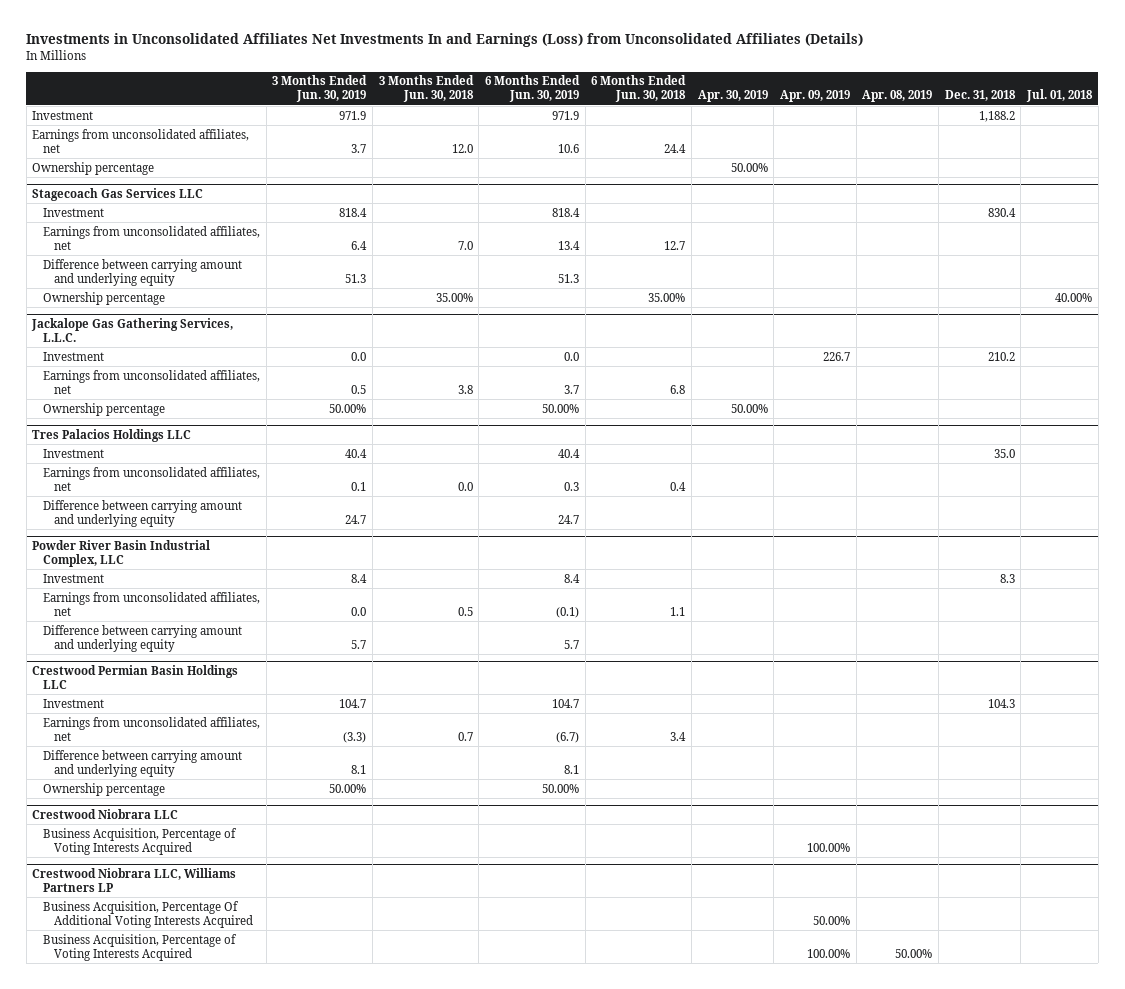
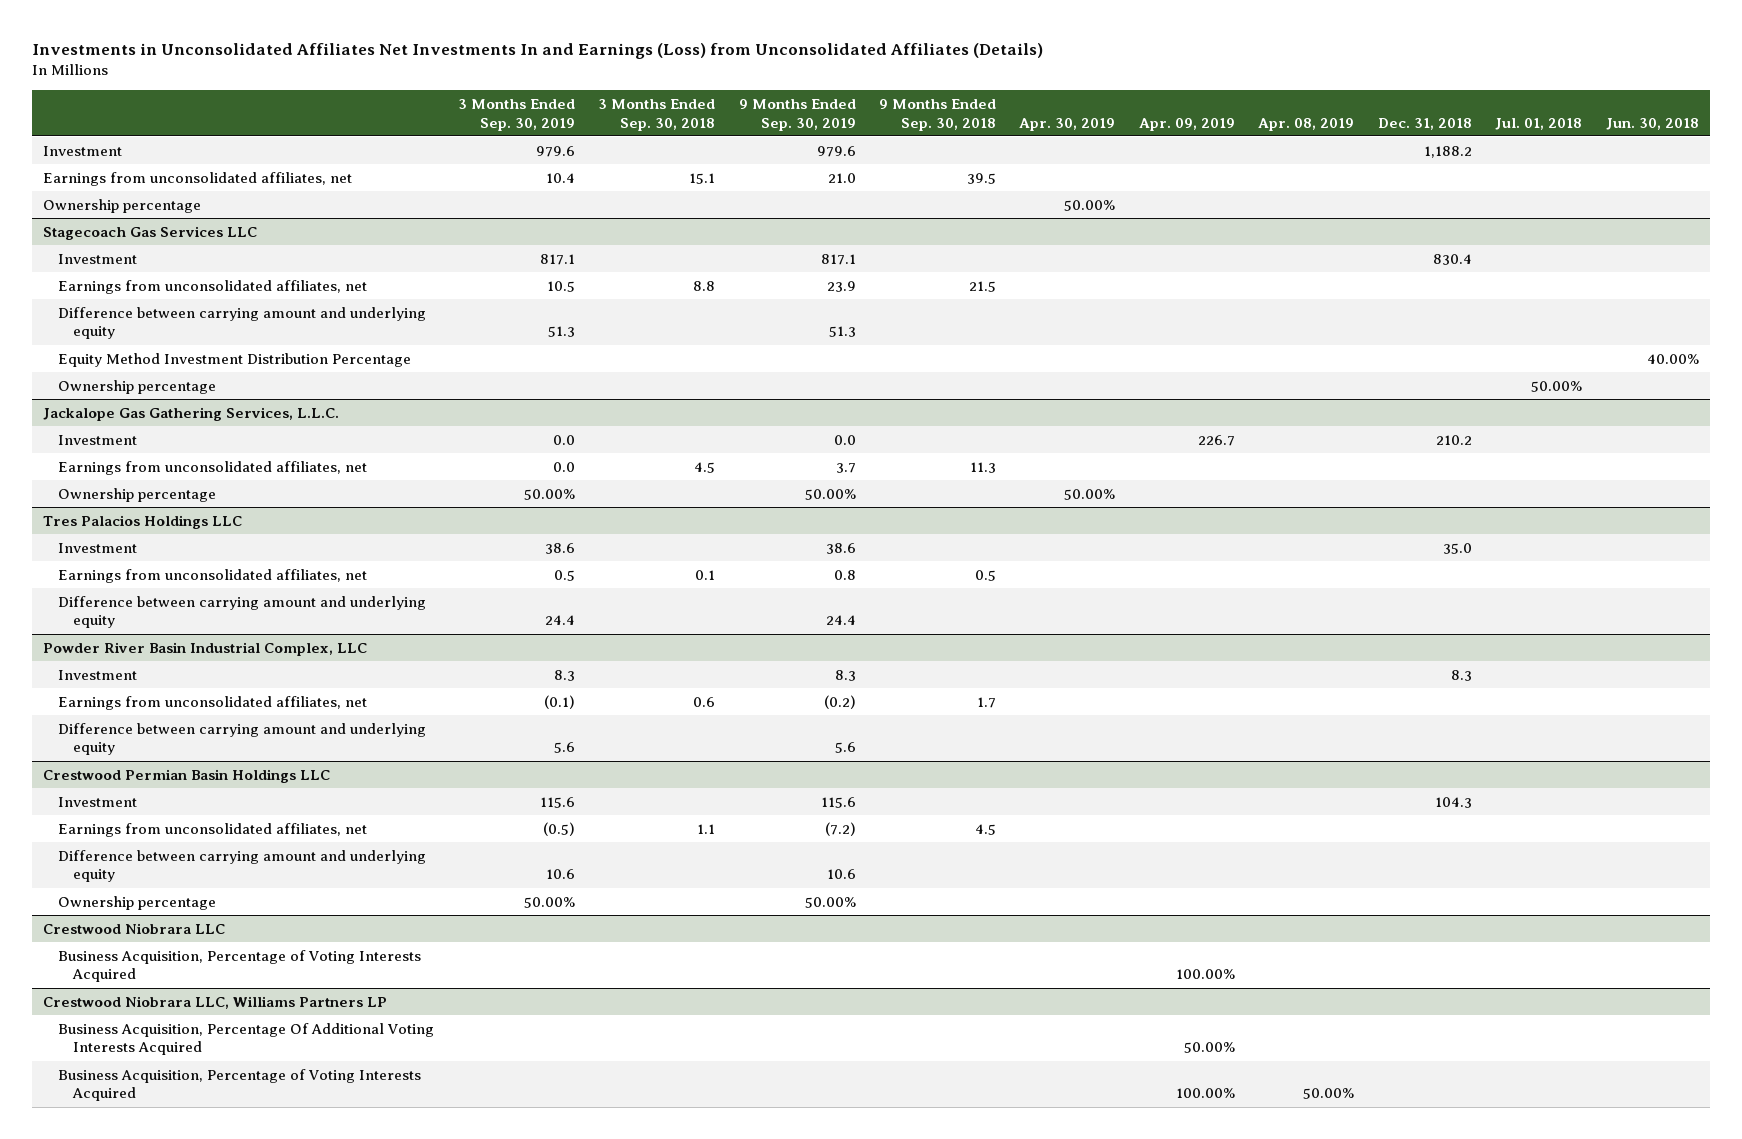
[272,75,368,103] 3 Months Ended Jun. 30, 2019 -> none
[378,75,474,103] 3 Months Ended Jun. 30, 2018 -> none
[485,75,581,103] 6 Months Ended Jun. 30, 2019 -> none
[591,75,687,103] 6 Months Ended Jun. 30, 2018 -> none
none -> [457,98,575,131] 3 Months Ended Sep. 30, 2019
none -> [598,98,716,131] 3 Months Ended Sep. 30, 2018
none -> [738,98,856,131] 9 Months Ended Sep. 30, 2019
none -> [879,98,997,131] 9 Months Ended Sep. 30, 2018
none -> [1605,117,1699,130] Jun. 30, 2018
none -> [58,352,412,367] Equity Method Investment Distribution Percentage
[1055,292,1093,302] 40.00% -> [1531,380,1583,392] 50.00%

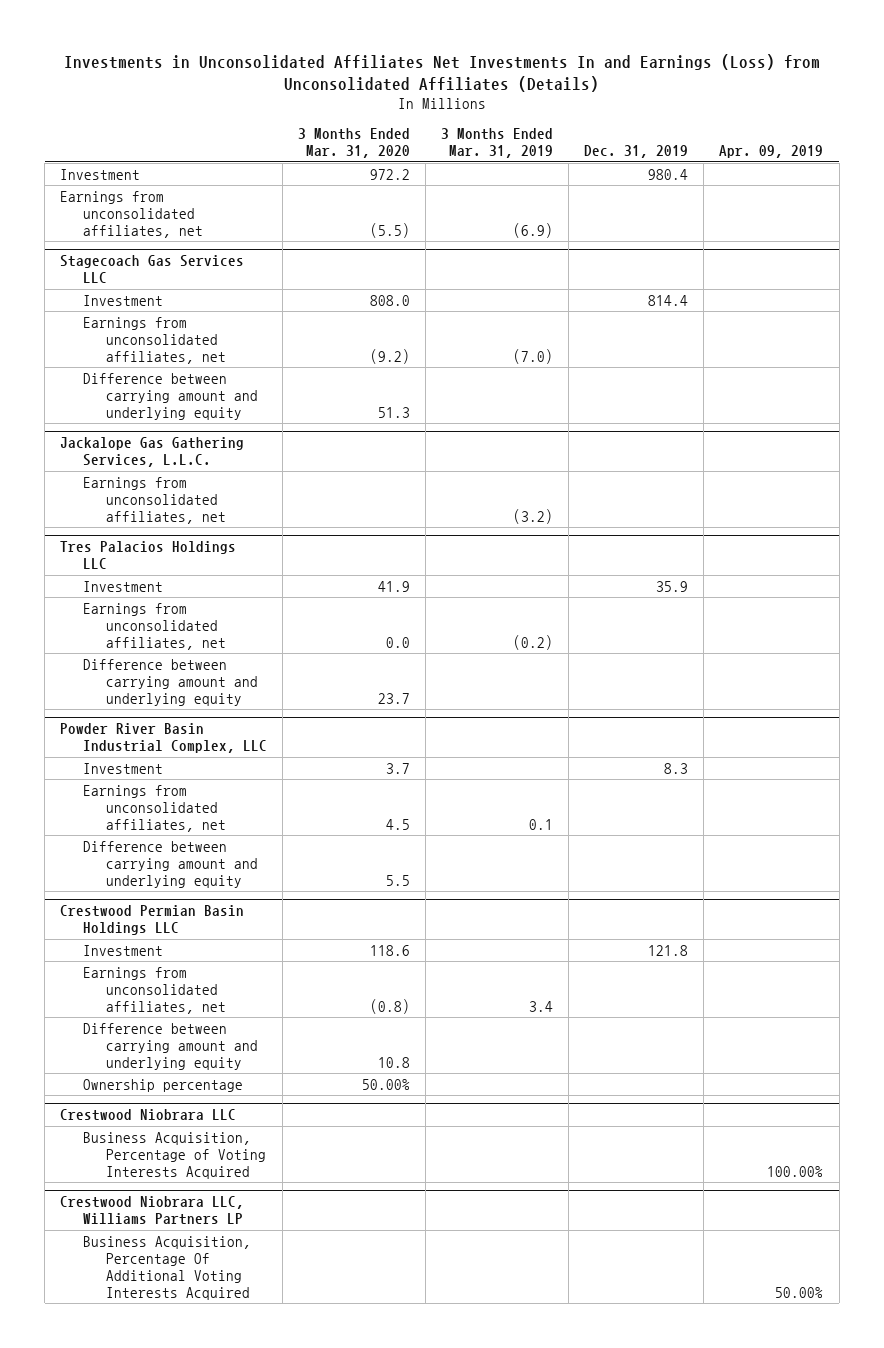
[457,98,575,131] 3 Months Ended Sep. 30, 2019 -> none
[598,98,716,131] 3 Months Ended Sep. 30, 2018 -> none
[738,98,856,131] 9 Months Ended Sep. 30, 2019 -> none
[879,98,997,131] 9 Months Ended Sep. 30, 2018 -> none
[1019,117,1116,131] Apr. 30, 2019 -> none
[1258,117,1355,131] Apr. 08, 2019 -> none
[1377,117,1472,130] Dec. 31, 2018 -> none
[1495,117,1583,130] Jul. 01, 2018 -> none
[1605,117,1699,130] Jun. 30, 2018 -> none
none -> [298,128,411,159] 3 Months Ended Mar. 31, 2020
none -> [441,128,554,159] 3 Months Ended Mar. 31, 2019
none -> [584,145,689,159] Dec. 31, 2019
[43,198,202,213] Ownership percentage -> none
[58,352,412,367] Equity Method Investment Distribution Percentage -> none
[58,379,217,394] Ownership percentage -> none
[58,434,138,445] Investment -> none
[58,487,217,502] Ownership percentage -> none
[58,1068,422,1102] Business Acquisition, Percentage of Voting Interests Acquired -> none

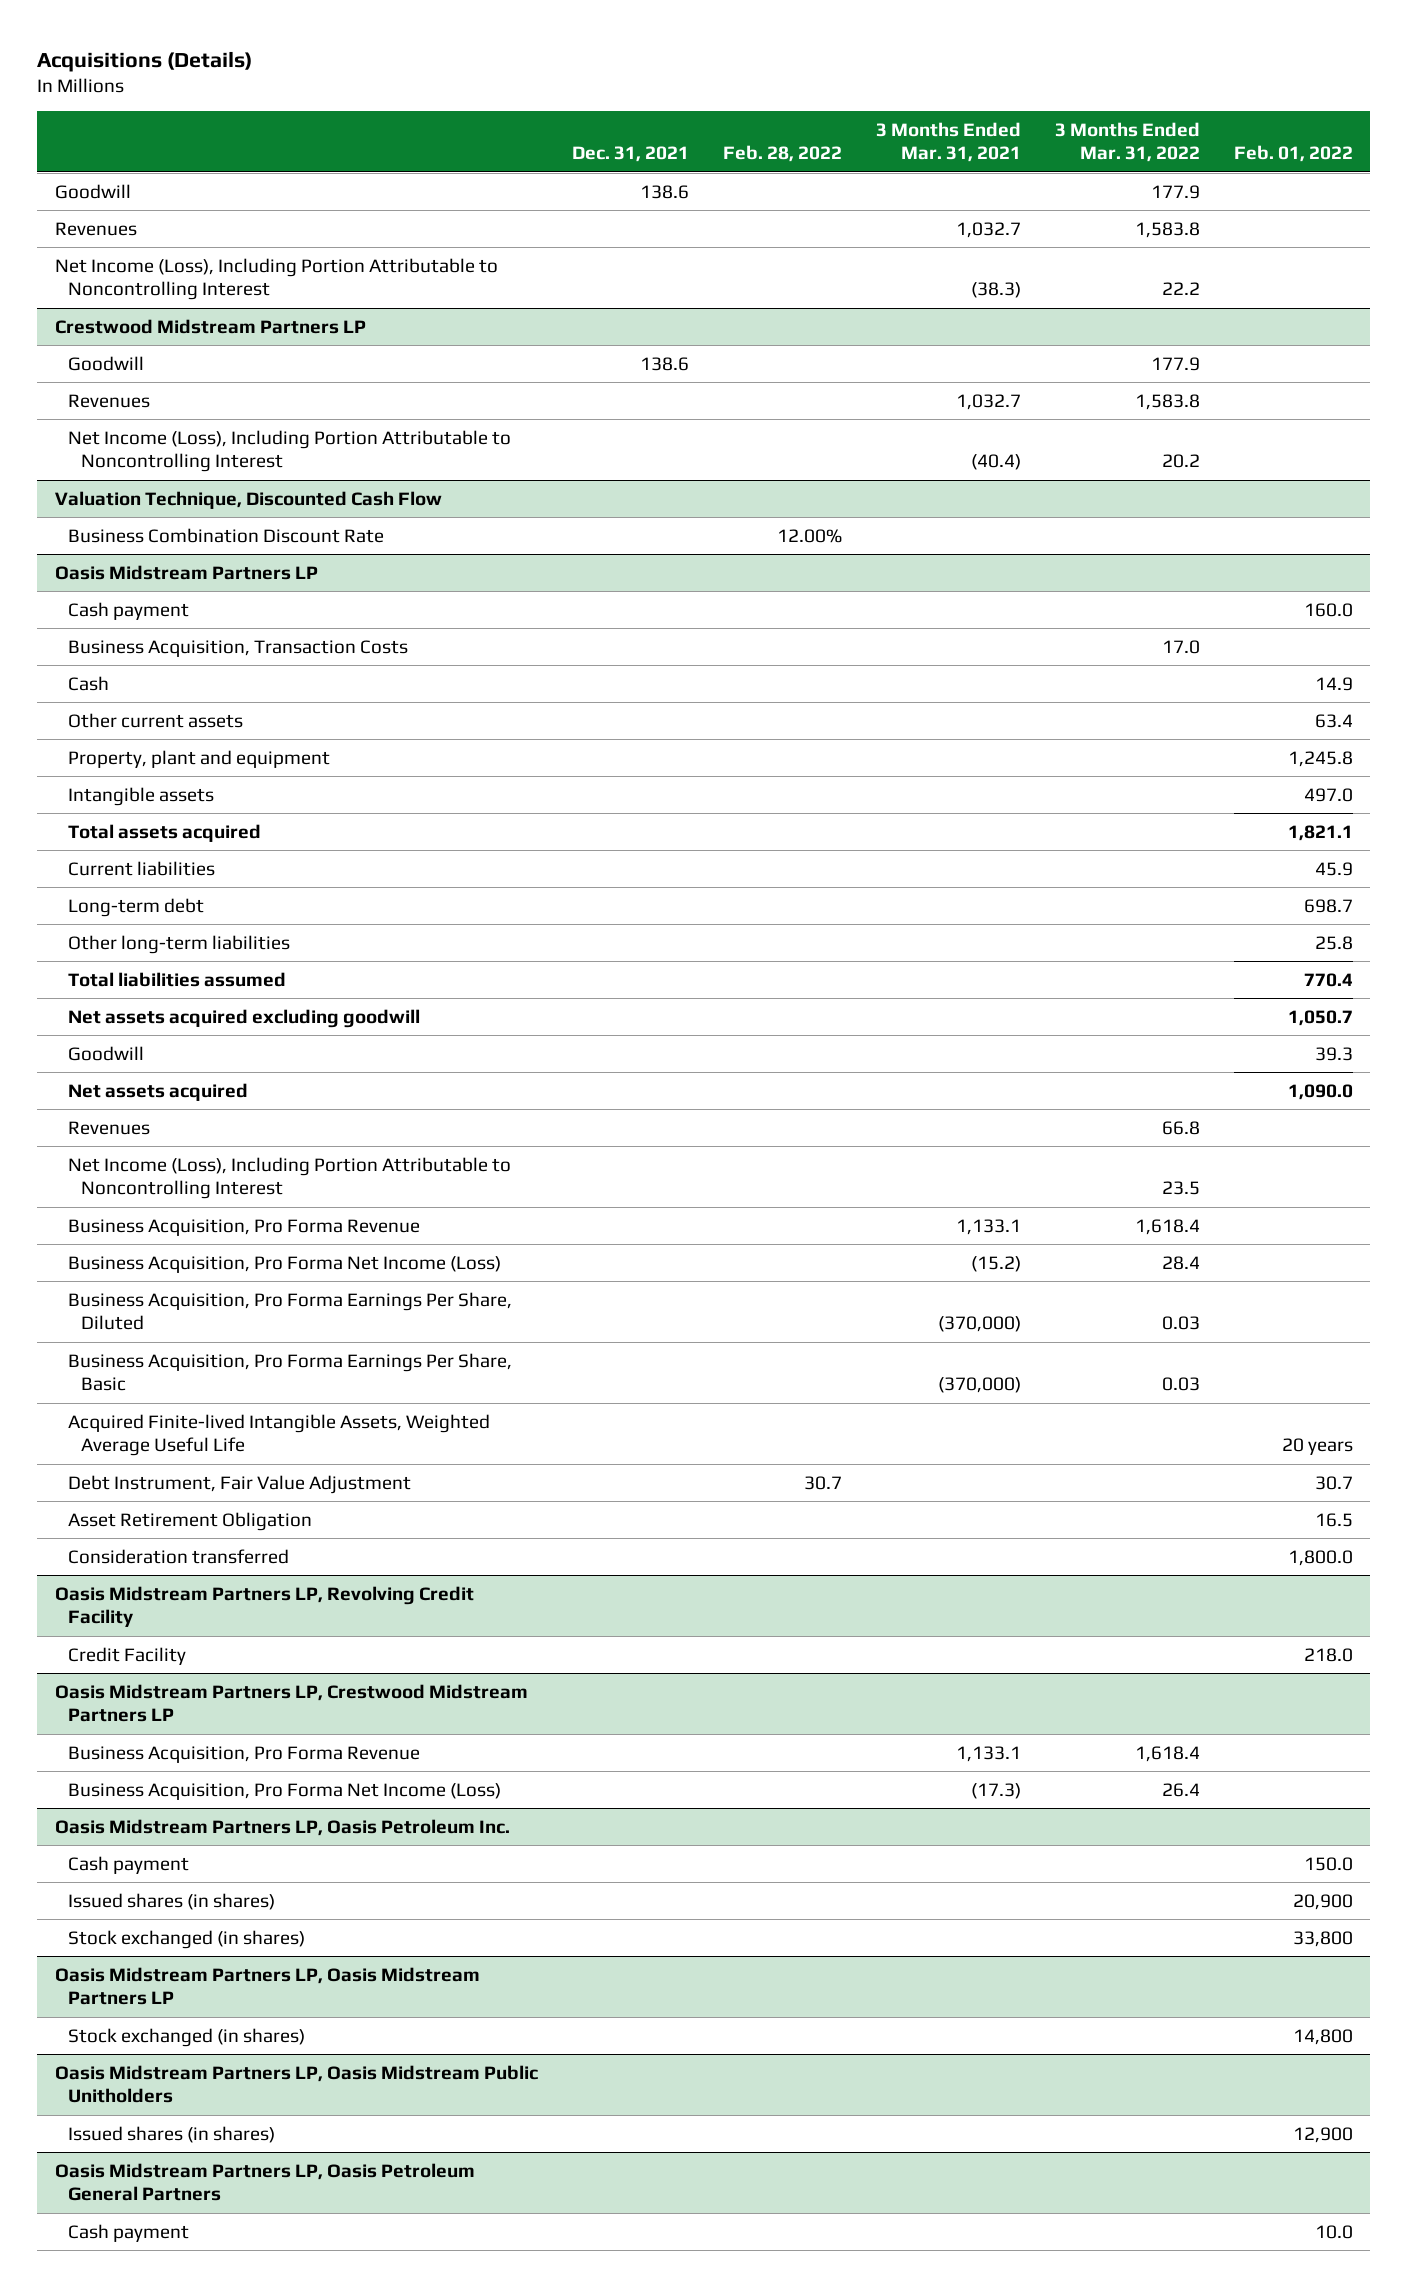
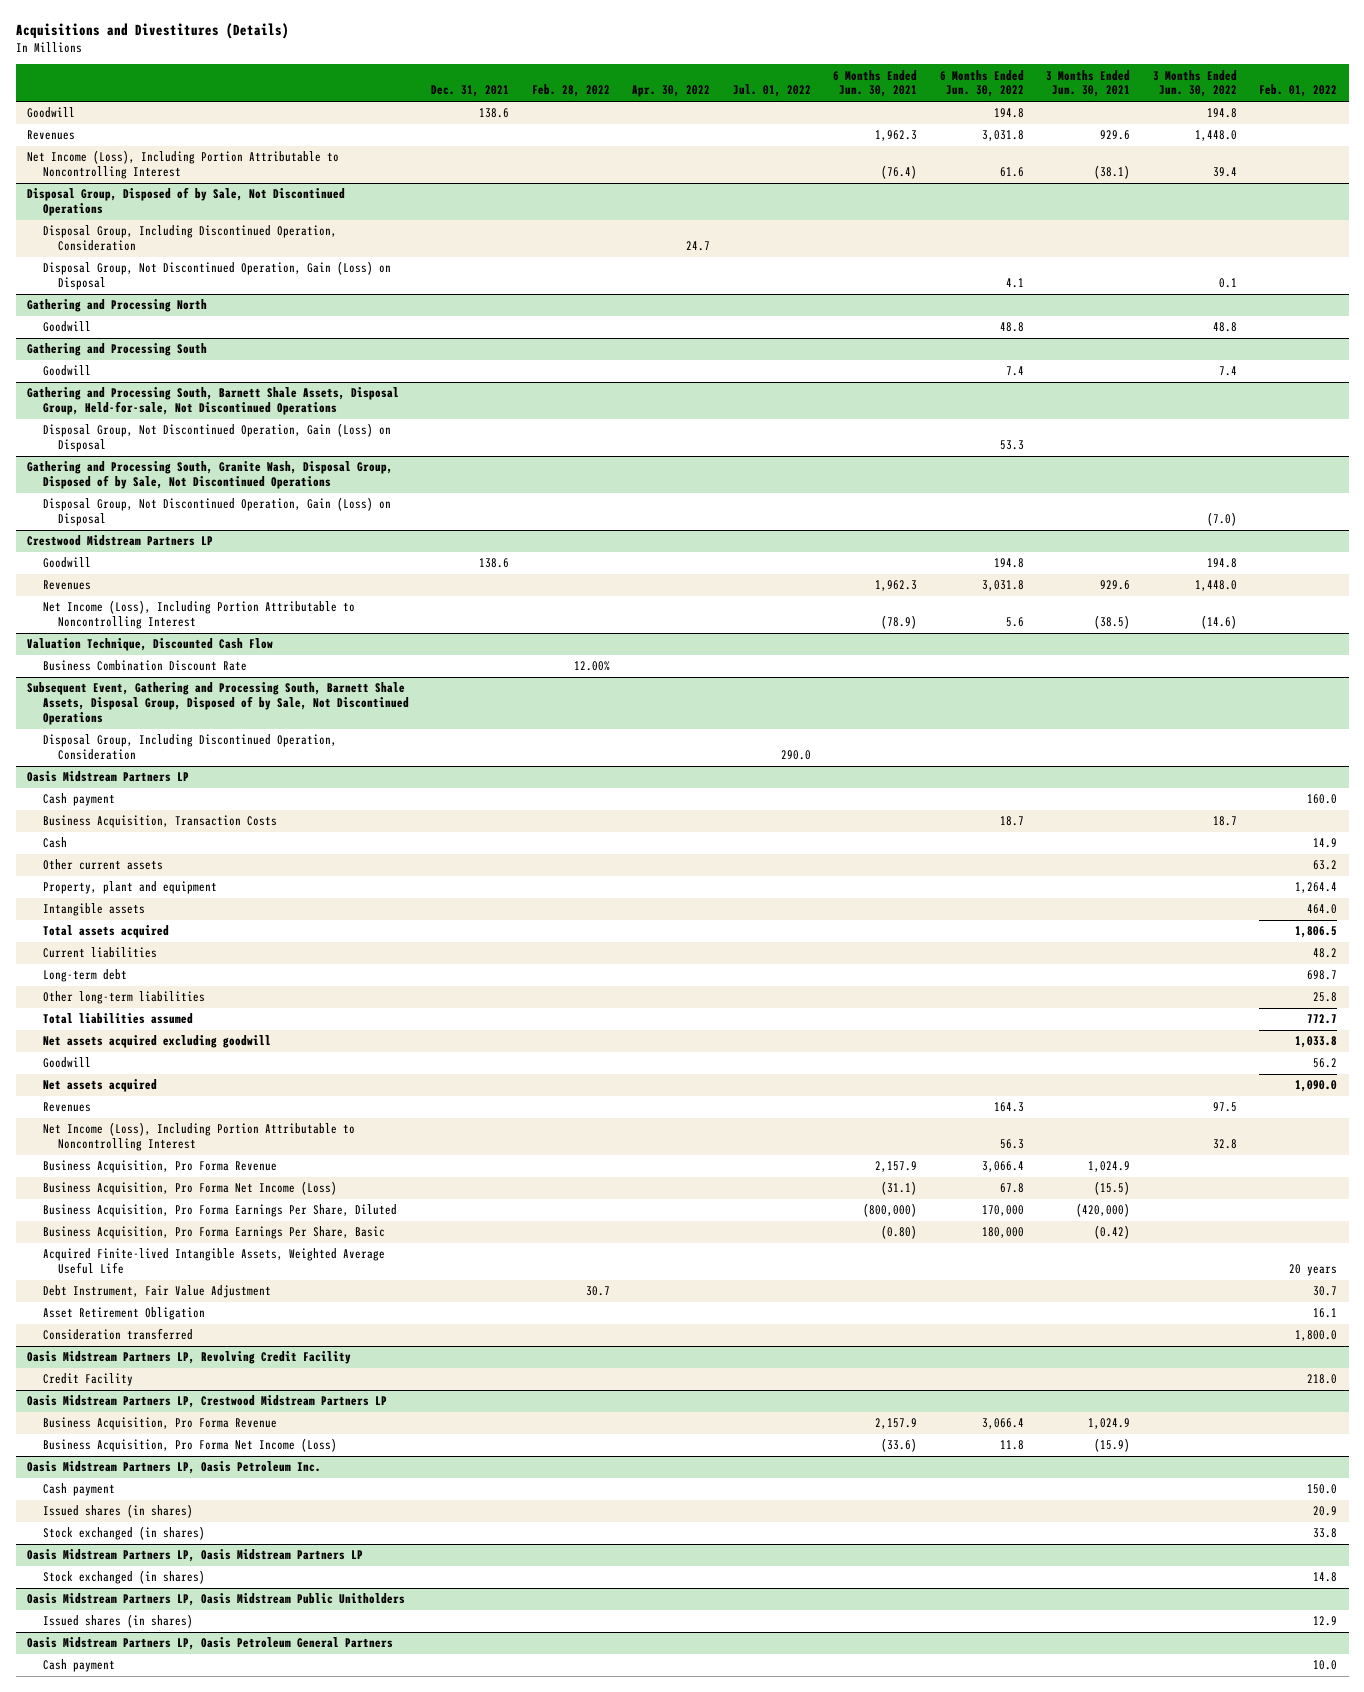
[37,50,253,72] Acquisitions (Details) -> [15,22,289,39] Acquisitions and Divestitures (Details)
[875,121,1021,163] 3 Months Ended Mar. 31, 2021 -> none
[1054,121,1200,163] 3 Months Ended Mar. 31, 2022 -> none
none -> [632,85,711,98] Apr. 30, 2022
none -> [732,84,811,98] Jul. 01, 2022
none -> [833,69,918,98] 6 Months Ended Jun. 30, 2021
none -> [939,69,1024,98] 6 Months Ended Jun. 30, 2022
none -> [1046,69,1131,98] 3 Months Ended Jun. 30, 2021
none -> [1152,69,1237,98] 3 Months Ended Jun. 30, 2022
none -> [26,187,345,217] Disposal Group, Disposed of by Sale, Not Discontinued Operations
none -> [42,225,337,252] Disposal Group, Including Discontinued Operation, Consideration
none -> [42,261,391,291] Disposal Group, Not Discontinued Operation, Gain (Loss) on Disposal
none -> [26,299,207,313] Gathering and Processing North
none -> [42,321,91,333] Goodwill
none -> [26,343,207,357] Gathering and Processing South
none -> [42,365,91,377] Goodwill
none -> [26,387,399,416] Gathering and Processing South, Barnett Shale Assets, Disposal Group, Held-for-sale, Not Discontinued Operations
none -> [42,423,391,453] Disposal Group, Not Discontinued Operation, Gain (Loss) on Disposal
none -> [26,461,393,490] Gathering and Processing South, Granite Wash, Disposal Group, Disposed of by Sale, Not Discontinued Operations
none -> [42,497,391,527] Disposal Group, Not Discontinued Operation, Gain (Loss) on Disposal
none -> [26,682,409,725] Subsequent Event, Gathering and Processing South, Barnett Shale Assets, Disposal Group, Disposed of by Sale, Not Discontinued Operations
none -> [42,734,337,761] Disposal Group, Including Discontinued Operation, Consideration
[1314,713,1353,728] 63.4 -> [1313,860,1338,871] 63.2
[1287,750,1353,767] 1,245.8 -> [1295,882,1338,894] 1,264.4
[1303,787,1353,802] 497.0 -> [1307,904,1338,915] 464.0
[1287,824,1353,841] 1,821.1 -> [1295,926,1338,939] 1,806.5
[1314,861,1353,876] 45.9 -> [1313,948,1338,959] 48.2
[1303,972,1353,987] 770.4 -> [1307,1014,1338,1025] 772.7
[1287,1009,1353,1026] 1,050.7 -> [1295,1036,1338,1049] 1,033.8
[1314,1046,1353,1061] 39.3 -> [1313,1058,1338,1069] 56.2
[1314,1512,1353,1527] 16.5 -> [1313,1308,1338,1319] 16.1
[1292,1893,1353,1910] 20,900 -> [1313,1506,1338,1517] 20.9
[1292,1930,1353,1947] 33,800 -> [1313,1528,1338,1539] 33.8
[1292,2028,1353,2045] 14,800 -> [1313,1572,1338,1583] 14.8
[1292,2126,1353,2143] 12,900 -> [1313,1616,1338,1627] 12.9

